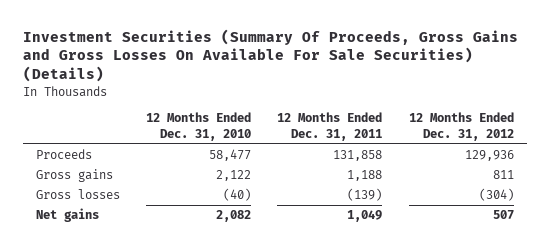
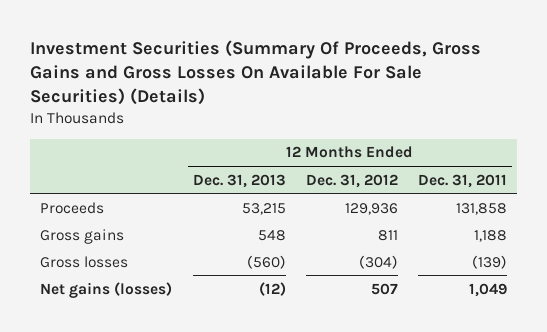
[146,112,252,141] 12 Months Ended Dec. 31, 2010 -> none
none -> [192,173,286,188] Dec. 31, 2013
[35,208,99,223] Net gains -> [40,281,173,298] Net gains (losses)

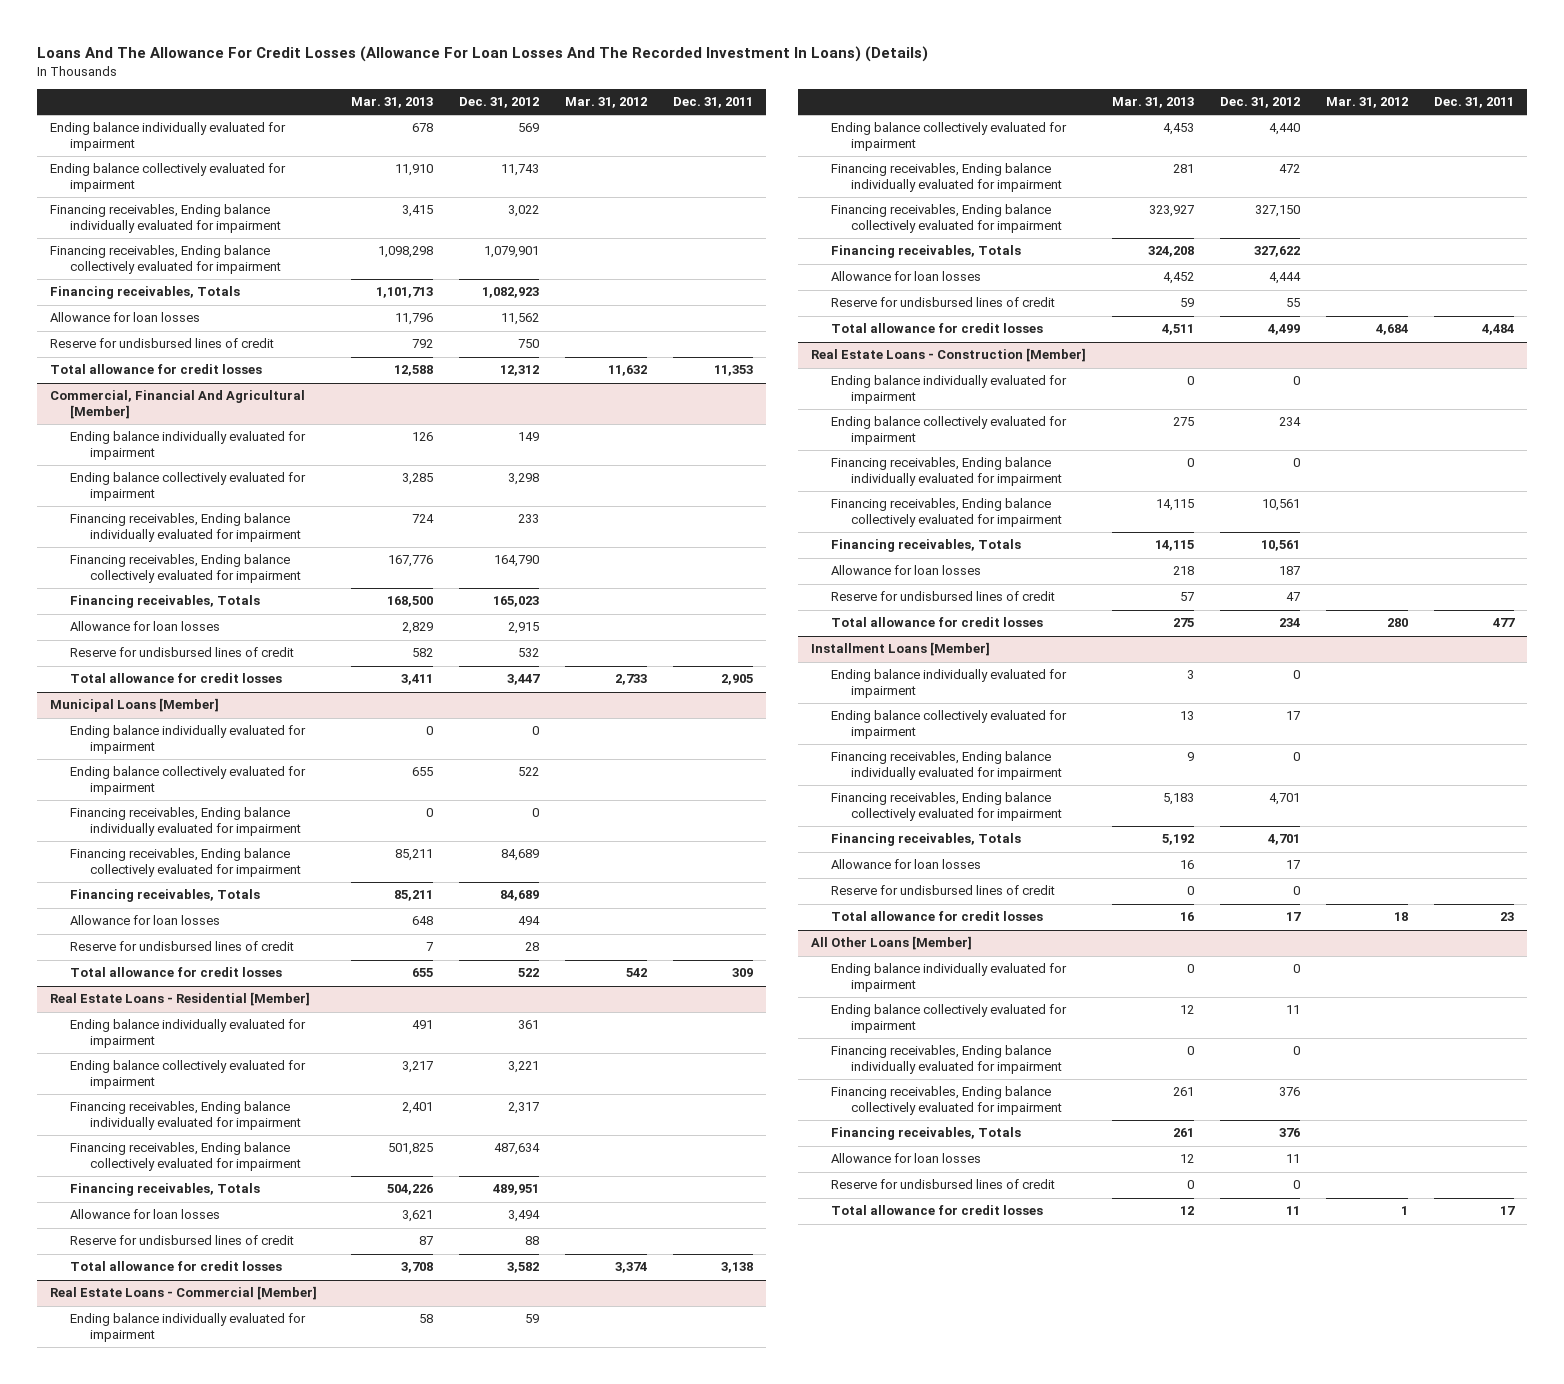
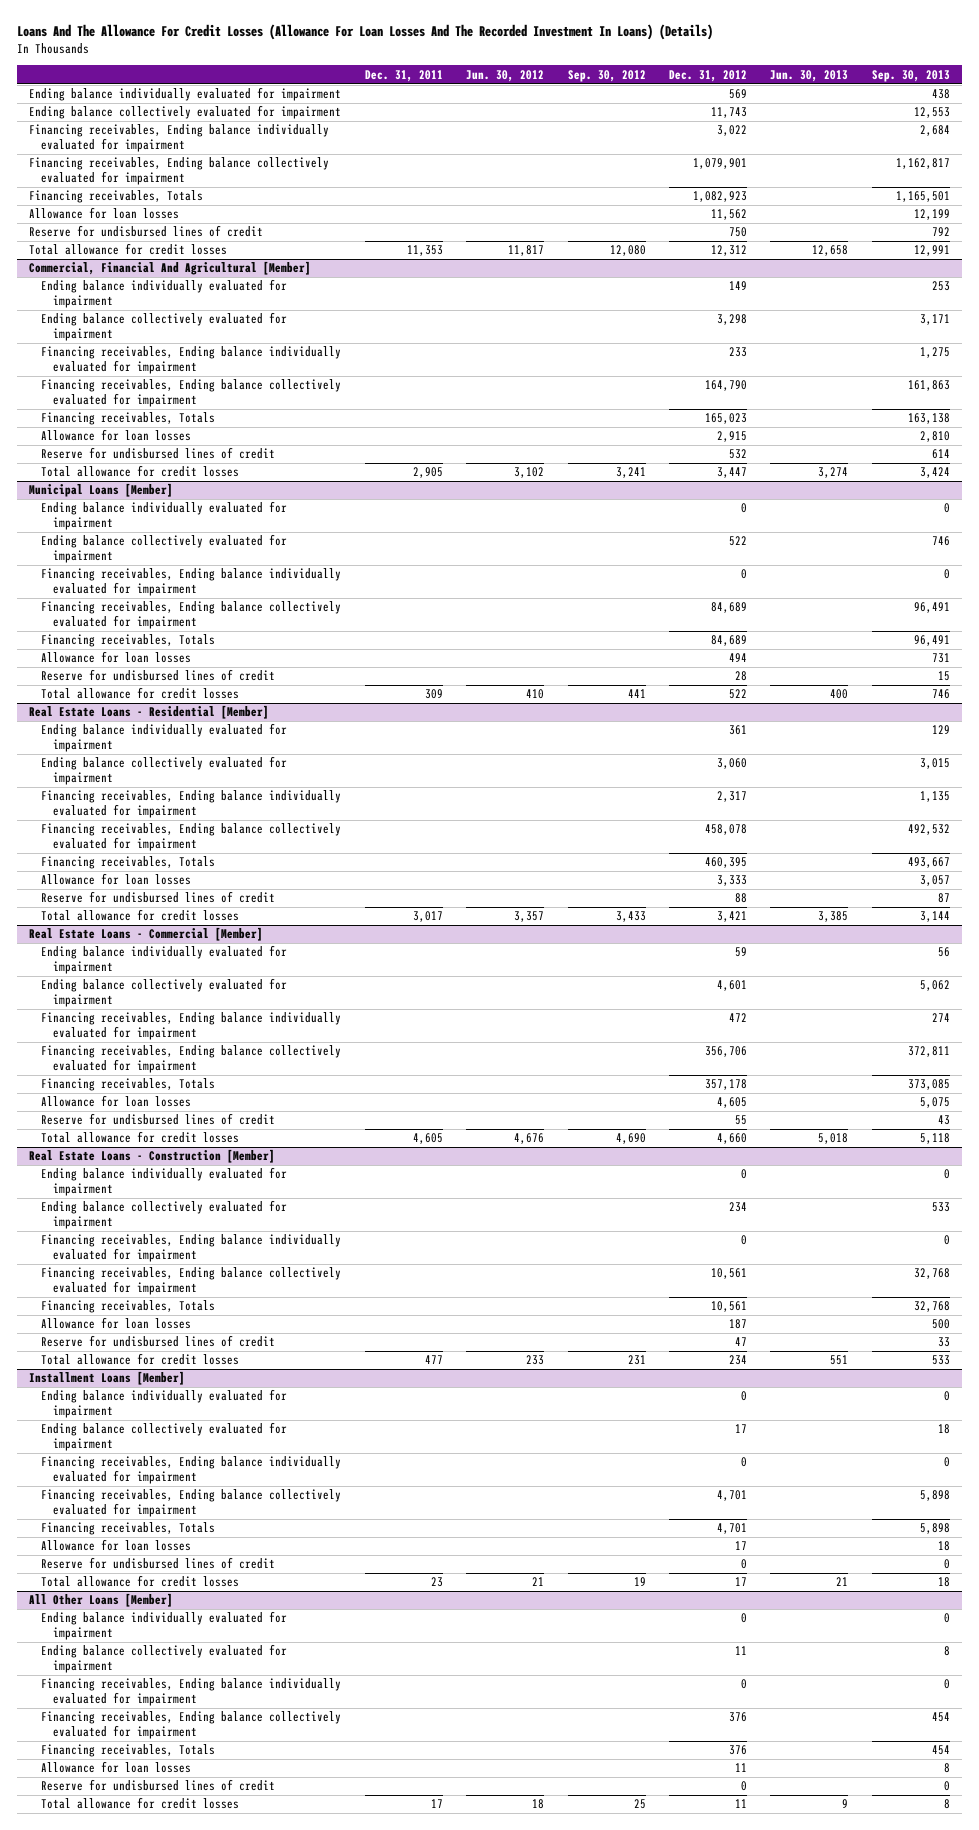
[351,97,434,109] Mar. 31, 2013 -> none
[564,97,647,109] Mar. 31, 2012 -> none
none -> [466,69,545,82] Jun. 30, 2012
none -> [567,69,646,82] Sep. 30, 2012
none -> [770,69,849,82] Jun. 30, 2013
none -> [871,69,950,82] Sep. 30, 2013
[508,1061,540,1074] 3,221 -> [716,758,747,770] 3,060
[494,1143,541,1156] 487,634 -> [704,824,747,836] 458,078
[493,1184,540,1196] 489,951 -> [704,857,747,869] 460,395
[508,1210,541,1223] 3,494 -> [716,875,747,887] 3,333
[507,1262,540,1274] 3,582 -> [716,911,747,923] 3,421
[720,1262,753,1274] 3,138 -> [412,911,443,923] 3,017
[1268,123,1300,136] 4,440 -> [716,980,747,992] 4,601
[1254,205,1300,218] 327,150 -> [704,1046,747,1058] 356,706
[1253,246,1300,258] 327,622 -> [704,1079,747,1091] 357,178
[1268,272,1301,285] 4,444 -> [716,1097,747,1109] 4,605
[1267,324,1300,336] 4,499 -> [716,1133,747,1145] 4,660
[1481,324,1514,336] 4,484 -> [412,1133,443,1145] 4,605

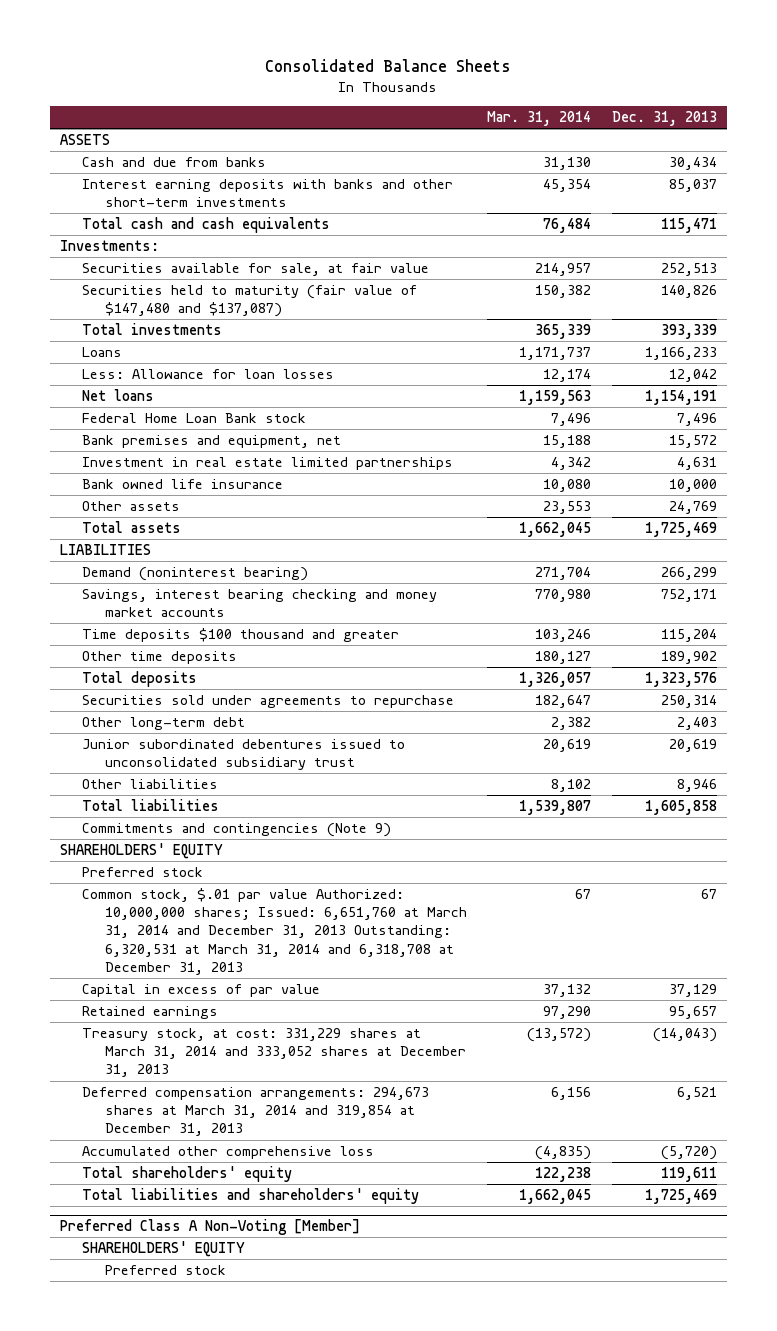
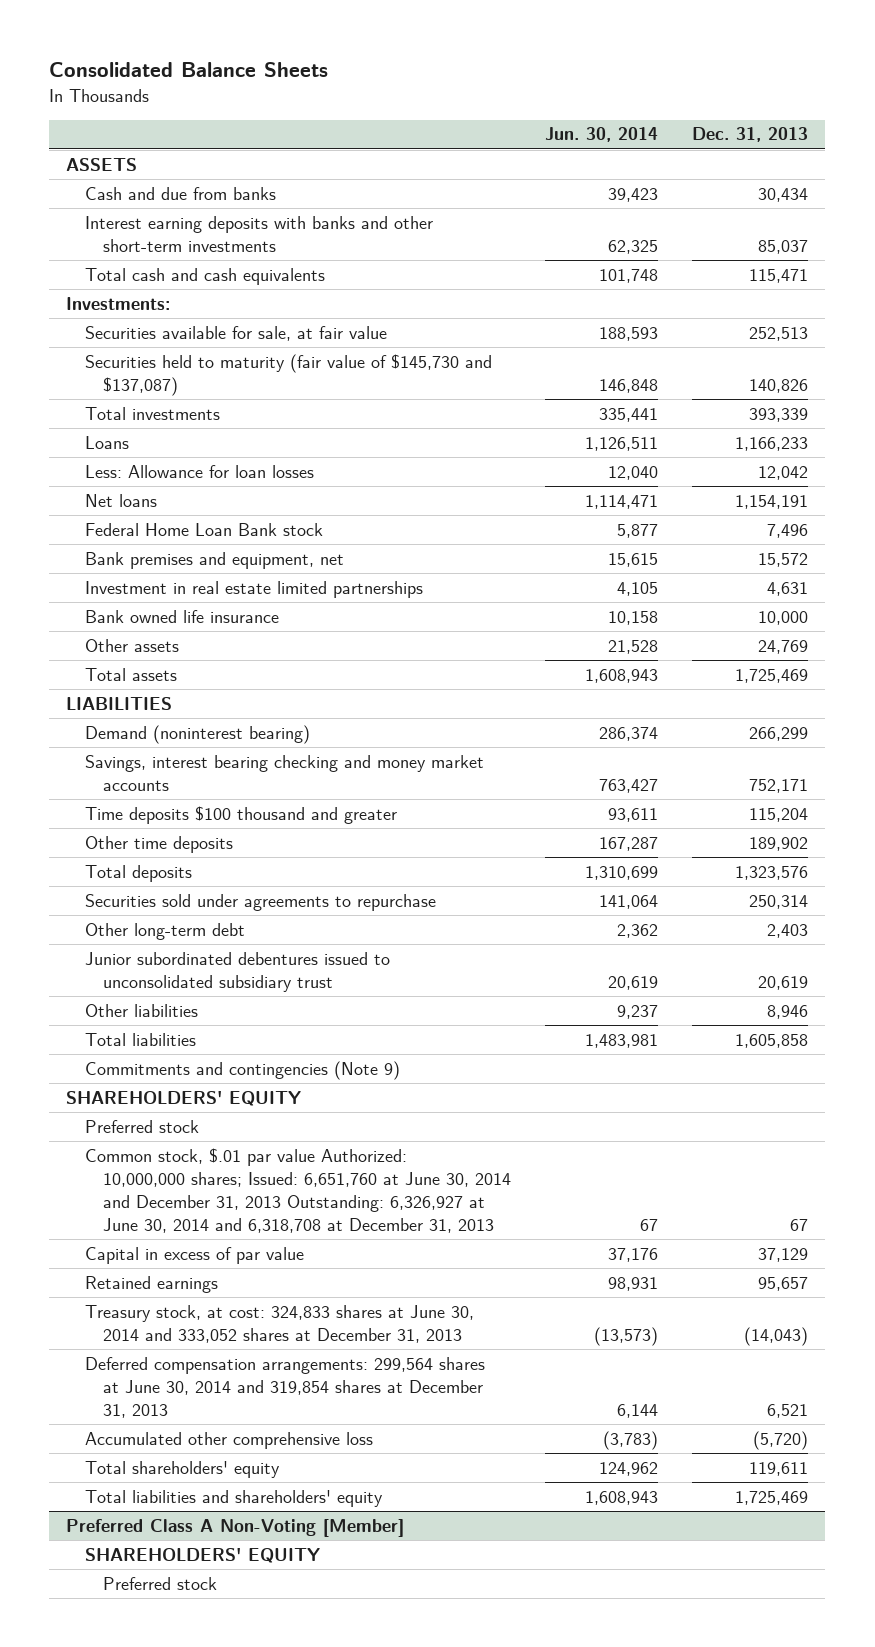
[487,111,592,127] Mar. 31, 2014 -> none
none -> [545,127,659,143] Jun. 30, 2014
[82,285,418,318] Securities held to maturity (fair value of $147,480 and $137,087) -> [84,353,492,396] Securities held to maturity (fair value of $145,730 and $137,087)
[82,888,467,975] Common stock, $.01 par value Authorized: 10,000,000 shares; Issued: 6,651,760 at March 31, 2014 and December 31, 2013 Outstanding: 6,320,531 at March 31, 2014 and 6,318,708 at December 31, 2013 -> [84,1147,512,1233] Common stock, $.01 par value Authorized: 10,000,000 shares; Issued: 6,651,760 at June 30, 2014 and December 31, 2013 Outstanding: 6,326,927 at June 30, 2014 and 6,318,708 at December 31, 2013
[82,1028,466,1078] Treasury stock, at cost: 331,229 shares at March 31, 2014 and 333,052 shares at December 31, 2013 -> [84,1304,474,1343] Treasury stock, at cost: 324,833 shares at June 30, 2014 and 333,052 shares at December 31, 2013
[82,1087,430,1137] Deferred compensation arrangements: 294,673 shares at March 31, 2014 and 319,854 at December 31, 2013 -> [84,1356,485,1418] Deferred compensation arrangements: 299,564 shares at June 30, 2014 and 319,854 shares at December 31, 2013

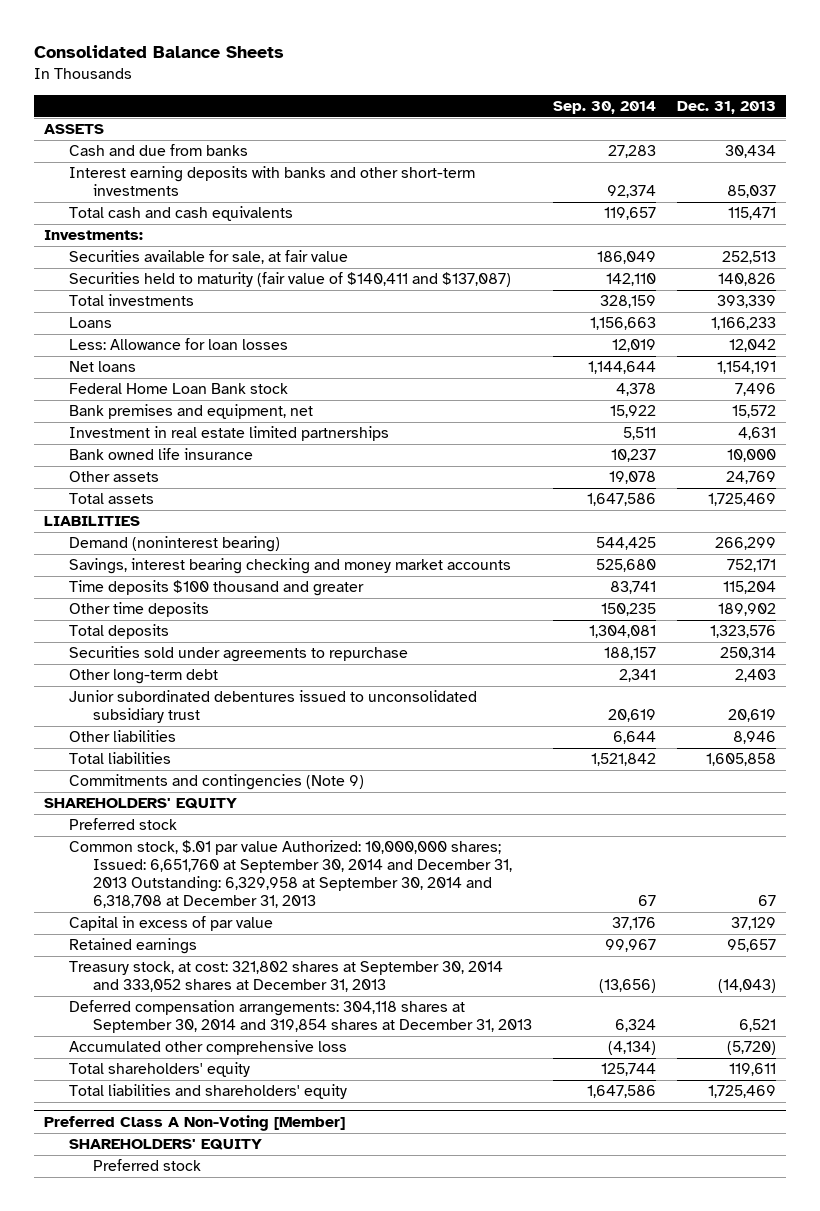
[545,127,659,143] Jun. 30, 2014 -> none
none -> [552,101,656,115] Sep. 30, 2014
[84,353,492,396] Securities held to maturity (fair value of $145,730 and $137,087) -> [68,272,511,288] Securities held to maturity (fair value of $140,411 and $137,087)
[84,1147,512,1233] Common stock, $.01 par value Authorized: 10,000,000 shares; Issued: 6,651,760 at June 30, 2014 and December 31, 2013 Outstanding: 6,326,927 at June 30, 2014 and 6,318,708 at December 31, 2013 -> [68,840,513,909] Common stock, $.01 par value Authorized: 10,000,000 shares; Issued: 6,651,760 at September 30, 2014 and December 31, 2013 Outstanding: 6,329,958 at September 30, 2014 and 6,318,708 at December 31, 2013
[84,1304,474,1343] Treasury stock, at cost: 324,833 shares at June 30, 2014 and 333,052 shares at December 31, 2013 -> [68,961,503,993] Treasury stock, at cost: 321,802 shares at September 30, 2014 and 333,052 shares at December 31, 2013
[84,1356,485,1418] Deferred compensation arrangements: 299,564 shares at June 30, 2014 and 319,854 shares at December 31, 2013 -> [68,1000,533,1034] Deferred compensation arrangements: 304,118 shares at September 30, 2014 and 319,854 shares at December 31, 2013

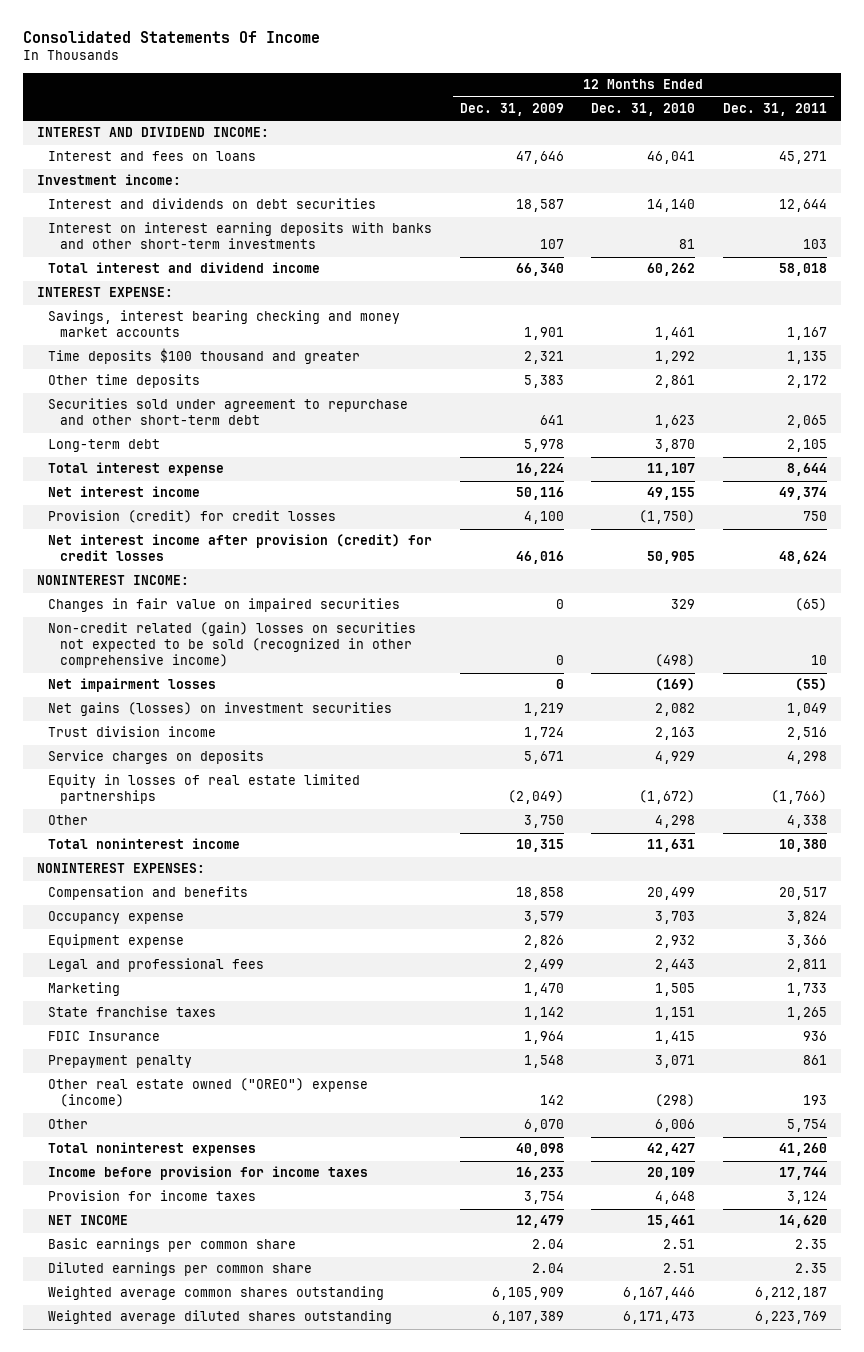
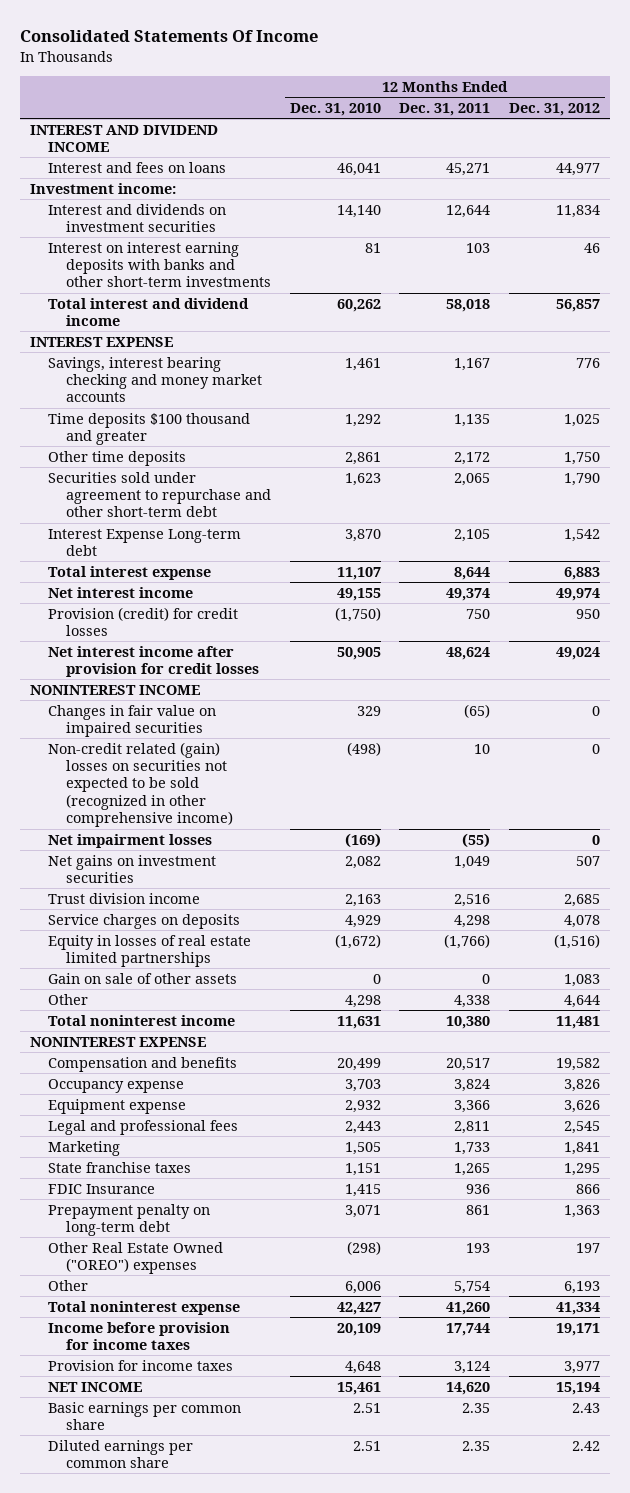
[459,102,564,116] Dec. 31, 2009 -> none
none -> [509,103,601,117] Dec. 31, 2012
[36,127,269,138] INTEREST AND DIVIDEND INCOME: -> [29,124,218,153] INTEREST AND DIVIDEND INCOME
[48,198,377,210] Interest and dividends on debt securities -> [47,203,226,233] Interest and dividends on investment securities
[36,287,173,298] INTEREST EXPENSE: -> [29,336,173,347] INTEREST EXPENSE
[48,439,161,453] Long-term debt -> [47,528,241,557] Interest Expense Long-term debt
[48,534,433,562] Net interest income after provision (credit) for credit losses -> [47,645,260,678] Net interest income after provision for credit losses
[36,575,189,586] NONINTEREST INCOME: -> [29,684,200,695] NONINTEREST INCOME
[48,702,393,717] Net gains (losses) on investment securities -> [47,854,216,884] Net gains on investment securities
none -> [47,972,237,984] Gain on sale of other assets
[36,863,205,874] NONINTEREST EXPENSES: -> [29,1036,206,1047] NONINTEREST EXPENSE
[48,1055,193,1069] Prepayment penalty -> [47,1203,210,1237] Prepayment penalty on long-term debt
[48,1078,369,1108] Other real estate owned ("OREO") expense (income) -> [47,1241,223,1275] Other Real Estate Owned ("OREO") expenses
[48,1142,257,1157] Total noninterest expenses -> [47,1300,240,1315] Total noninterest expense
[48,1286,385,1301] Weighted average common shares outstanding -> none
[48,1310,393,1325] Weighted average diluted shares outstanding -> none

